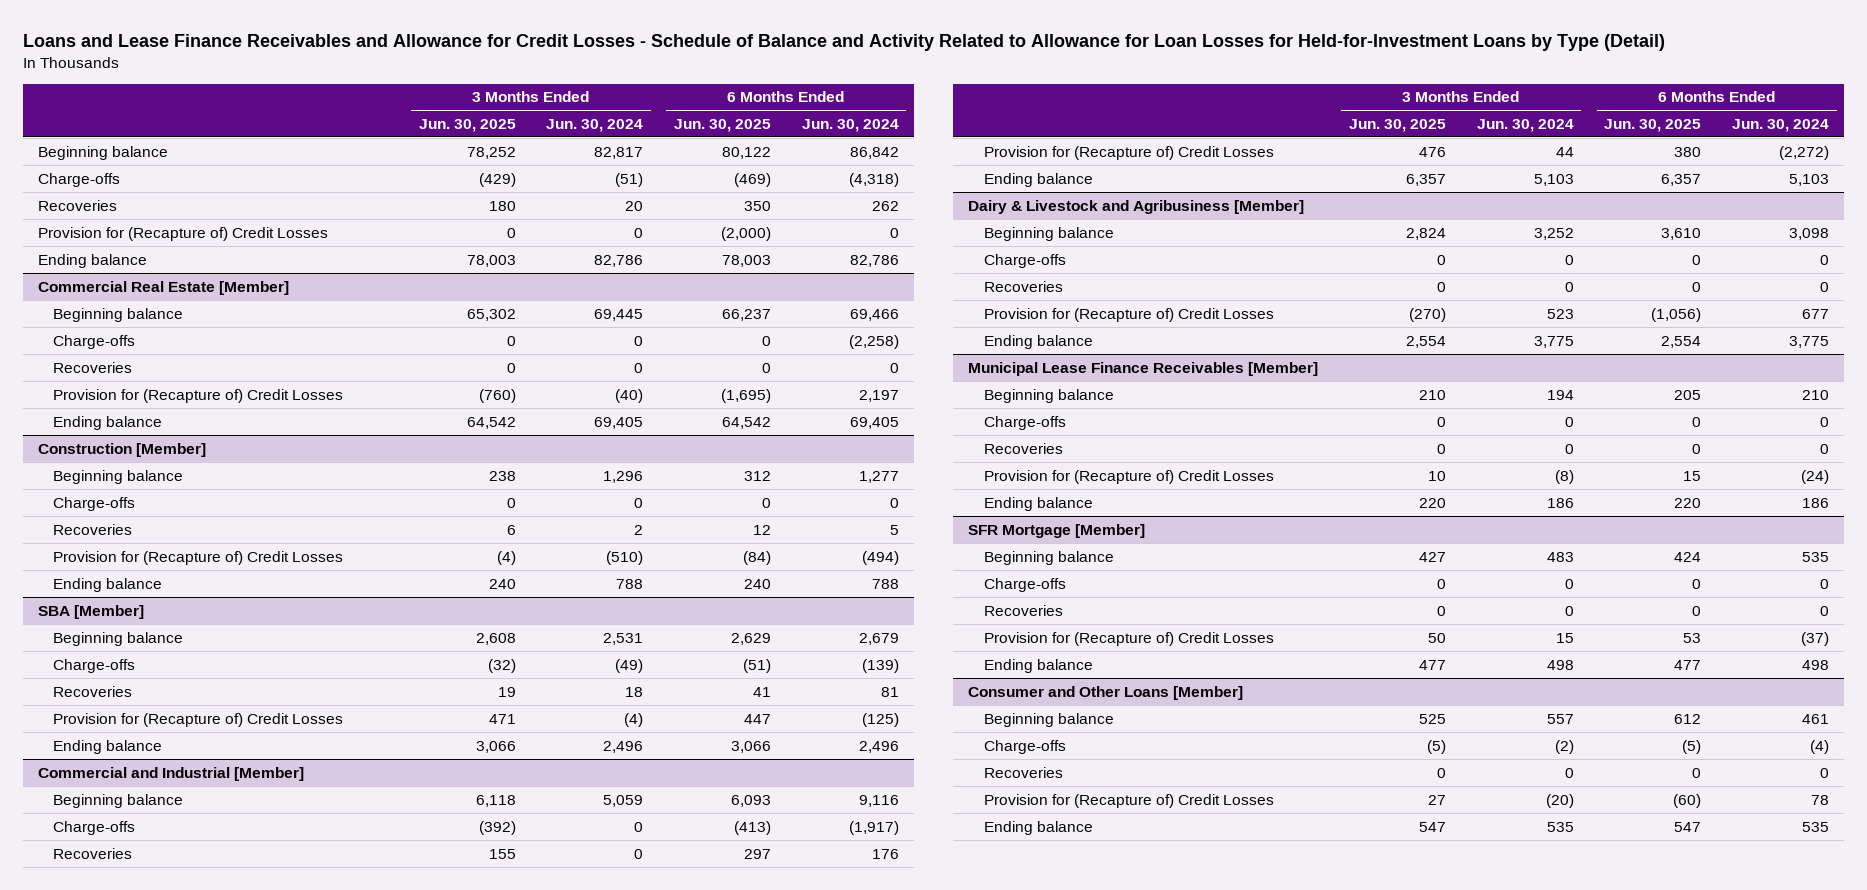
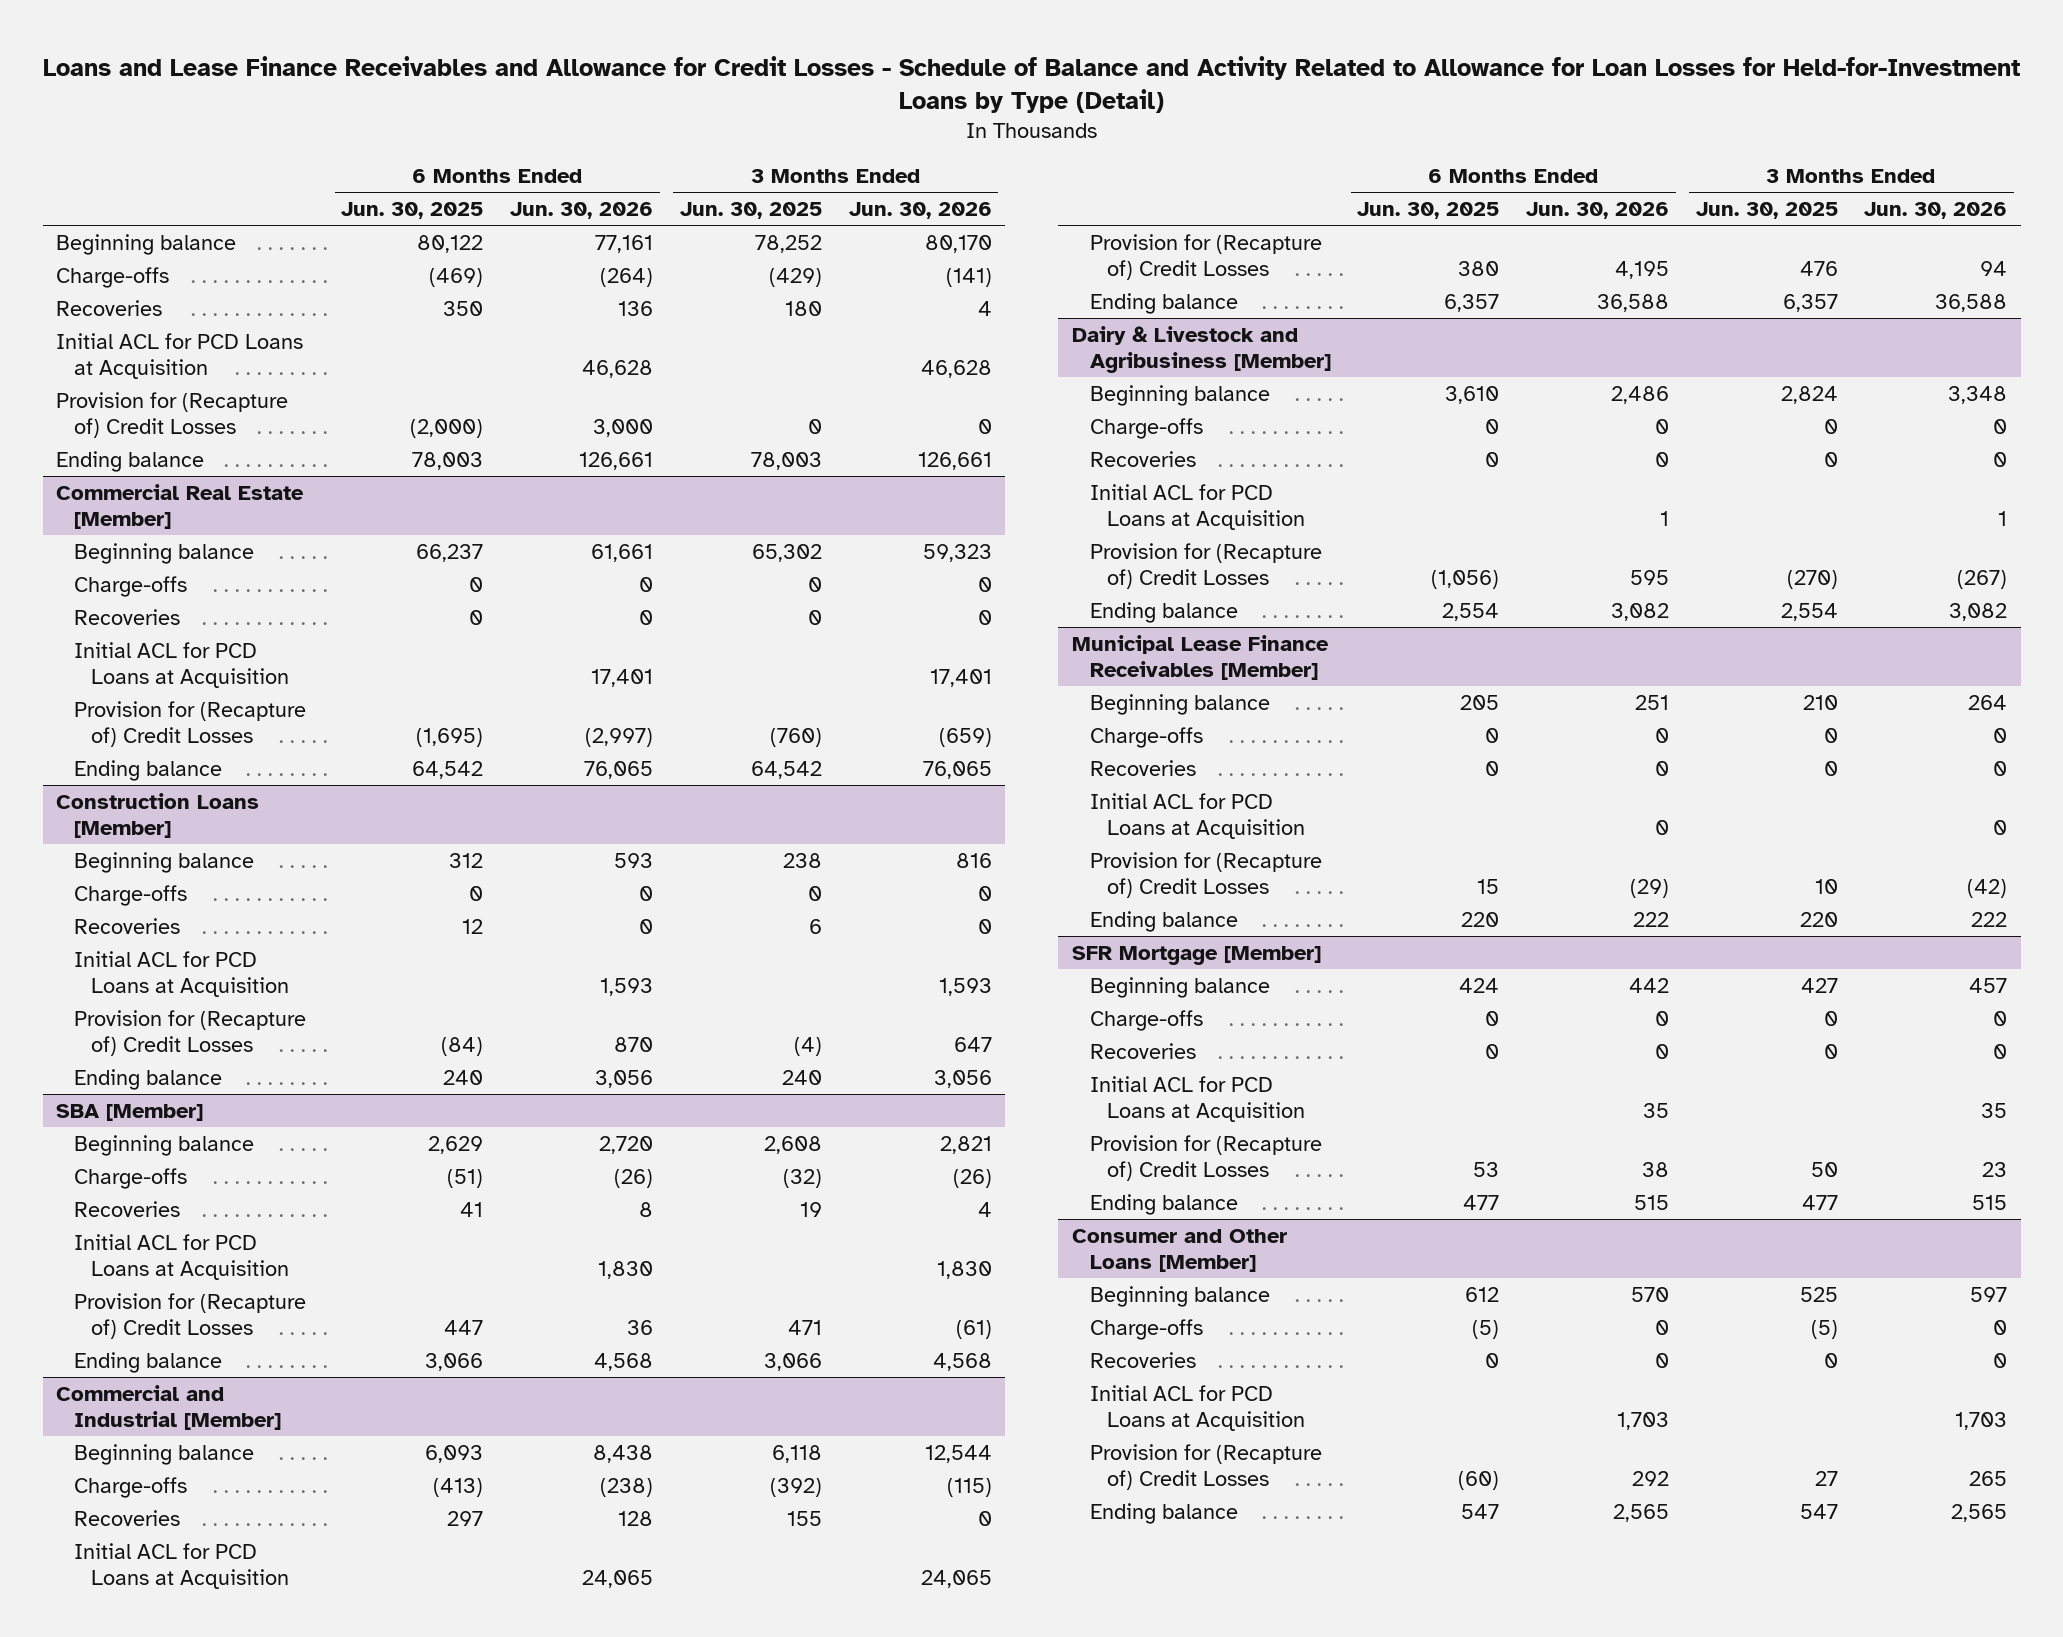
[546,118,644,132] Jun. 30, 2024 -> none
[801,118,899,132] Jun. 30, 2024 -> none
none -> [510,202,654,220] Jun. 30, 2026
none -> [848,202,992,220] Jun. 30, 2026
none -> [56,332,304,380] Initial ACL for PCD Loans at Acquisition
none -> [73,641,290,689] Initial ACL for PCD Loans at Acquisition
[37,442,206,457] Construction [Member] -> [56,792,260,839] Construction Loans [Member]
none -> [73,950,290,998] Initial ACL for PCD Loans at Acquisition
none -> [73,1233,290,1281] Initial ACL for PCD Loans at Acquisition
none -> [73,1542,290,1590] Initial ACL for PCD Loans at Acquisition
none -> [1089,483,1306,531] Initial ACL for PCD Loans at Acquisition
none -> [1089,792,1306,840] Initial ACL for PCD Loans at Acquisition
none -> [1089,1075,1306,1123] Initial ACL for PCD Loans at Acquisition
none -> [1089,1384,1306,1432] Initial ACL for PCD Loans at Acquisition

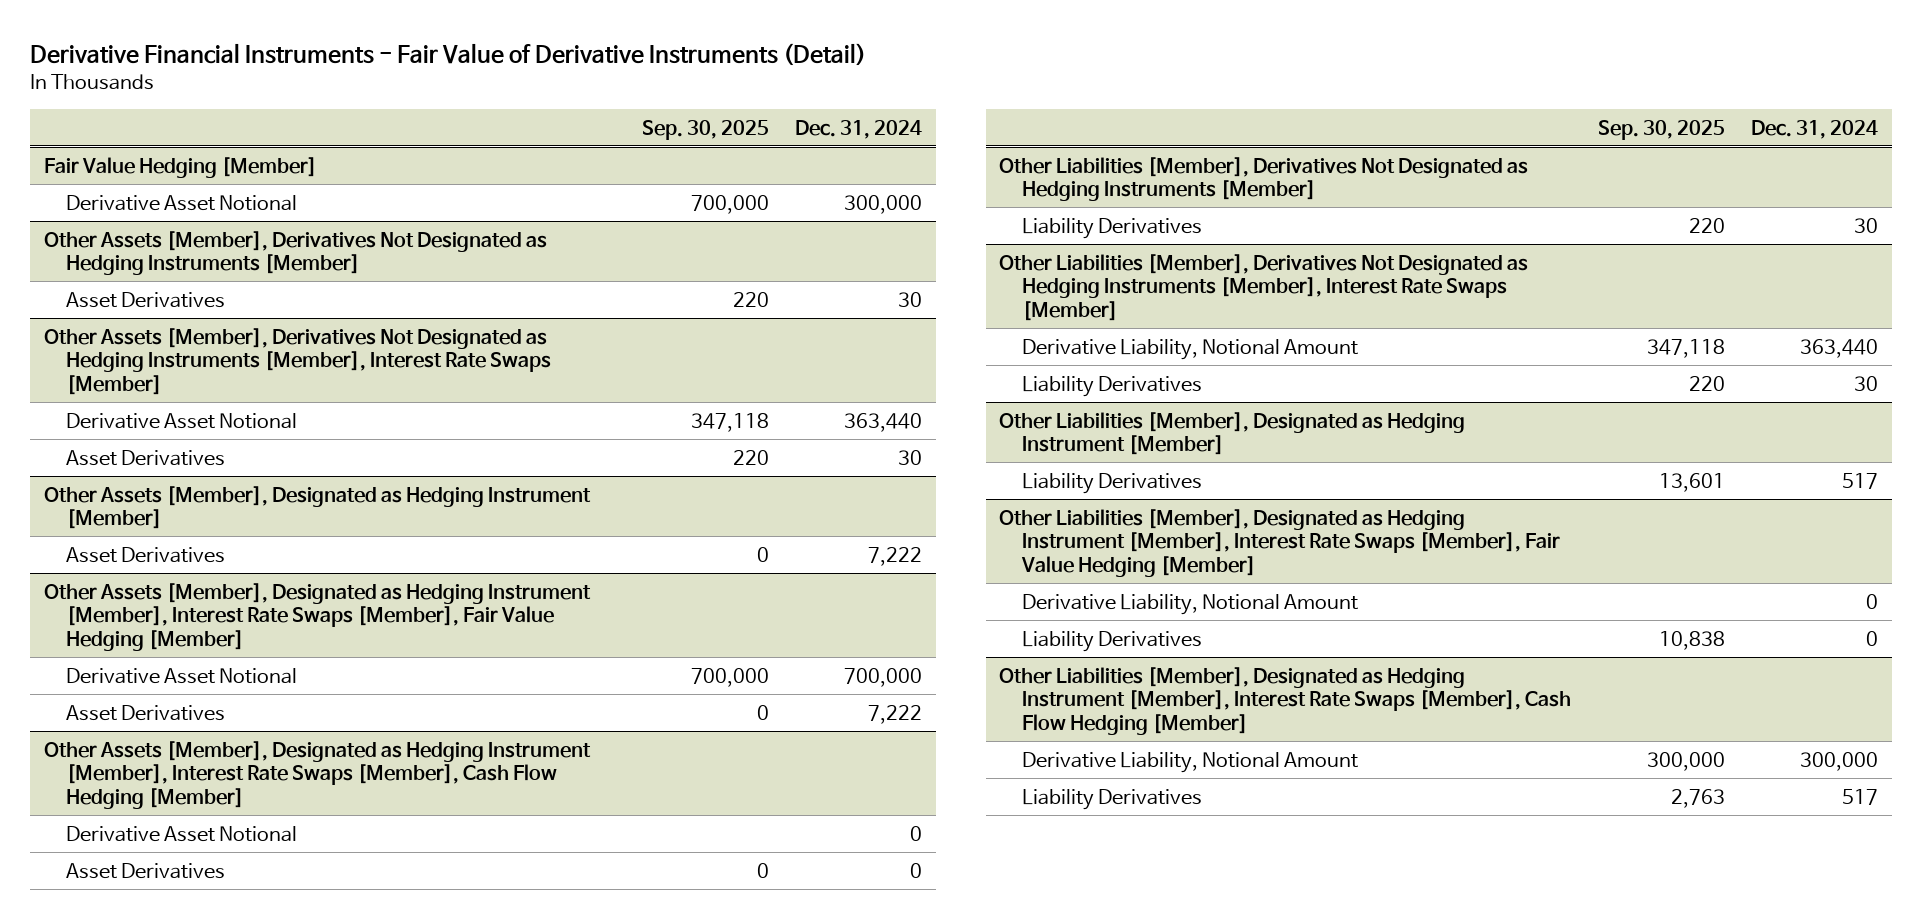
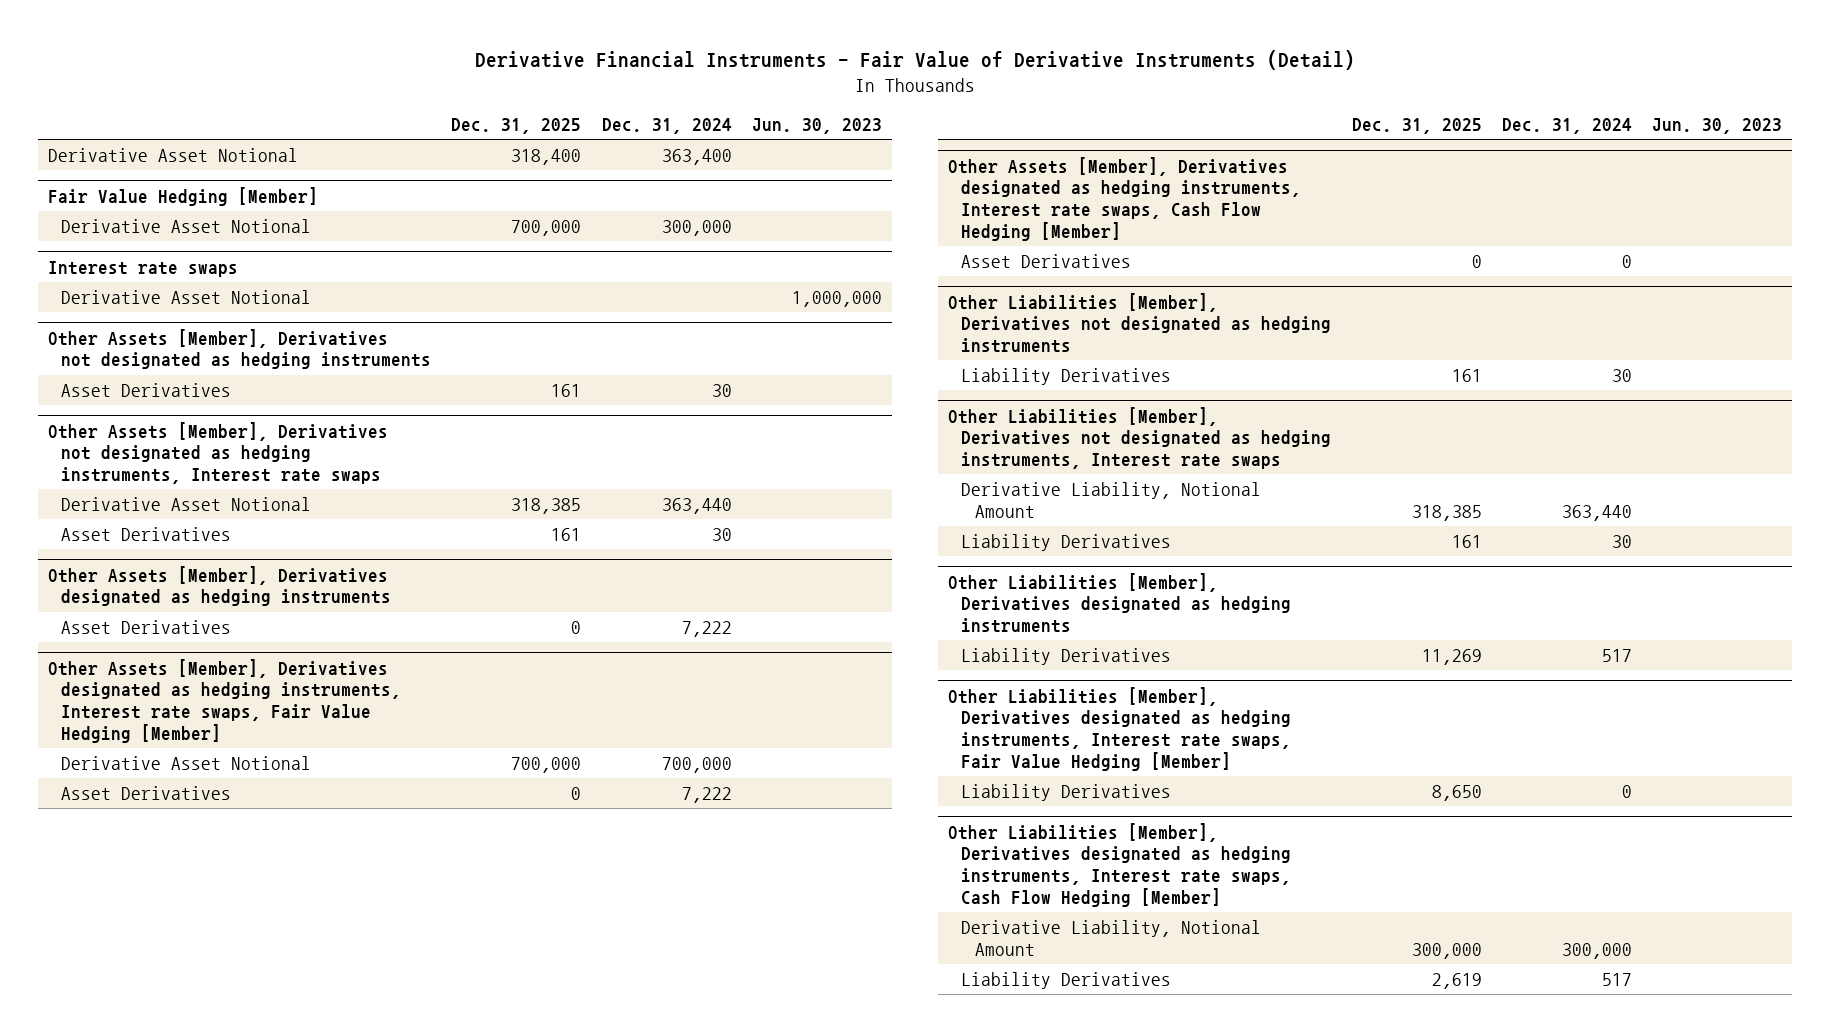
[641,119,769,140] Sep. 30, 2025 -> none
none -> [451,118,582,135] Dec. 31, 2025
none -> [751,118,882,135] Jun. 30, 2023
none -> [47,147,298,162] Derivative Asset Notional
none -> [47,260,238,277] Interest rate swaps
none -> [61,289,312,304] Derivative Asset Notional
[43,230,547,276] Other Assets [Member], Derivatives Not Designated as Hedging Instruments [Member] -> [47,328,432,370] Other Assets [Member], Derivatives not designated as hedging instruments
[43,327,552,396] Other Assets [Member], Derivatives Not Designated as Hedging Instruments [Member], Interest Rate Swaps [Member] -> [47,421,388,485] Other Assets [Member], Derivatives not designated as hedging instruments, Interest rate swaps
[43,485,591,530] Other Assets [Member], Designated as Hedging Instrument [Member] -> [47,565,392,607] Other Assets [Member], Derivatives designated as hedging instruments
[43,582,591,652] Other Assets [Member], Designated as Hedging Instrument [Member], Interest Rate Swaps [Member], Fair Value Hedging [Member] -> [47,658,402,743] Other Assets [Member], Derivatives designated as hedging instruments, Interest rate swaps, Fair Value Hedging [Member]
[66,825,298,842] Derivative Asset Notional -> none
[43,740,591,810] Other Assets [Member], Designated as Hedging Instrument [Member], Interest Rate Swaps [Member], Cash Flow Hedging [Member] -> [948,156,1302,241] Other Assets [Member], Derivatives designated as hedging instruments, Interest rate swaps, Cash Flow Hedging [Member]
[999,156,1529,202] Other Liabilities [Member], Derivatives Not Designated as Hedging Instruments [Member] -> [948,292,1332,354] Other Liabilities [Member], Derivatives not designated as hedging instruments
[999,253,1529,322] Other Liabilities [Member], Derivatives Not Designated as Hedging Instruments [Member], Interest Rate Swaps [Member] -> [948,406,1332,470] Other Liabilities [Member], Derivatives not designated as hedging instruments, Interest rate swaps
[999,411,1466,456] Other Liabilities [Member], Designated as Hedging Instrument [Member] -> [948,572,1292,634] Other Liabilities [Member], Derivatives designated as hedging instruments
[1022,593,1359,615] Derivative Liability, Notional Amount -> none
[999,508,1561,578] Other Liabilities [Member], Designated as Hedging Instrument [Member], Interest Rate Swaps [Member], Fair Value Hedging [Member] -> [948,686,1292,771] Other Liabilities [Member], Derivatives designated as hedging instruments, Interest rate swaps, Fair Value Hedging [Member]
[999,666,1572,736] Other Liabilities [Member], Designated as Hedging Instrument [Member], Interest Rate Swaps [Member], Cash Flow Hedging [Member] -> [948,822,1292,907] Other Liabilities [Member], Derivatives designated as hedging instruments, Interest rate swaps, Cash Flow Hedging [Member]

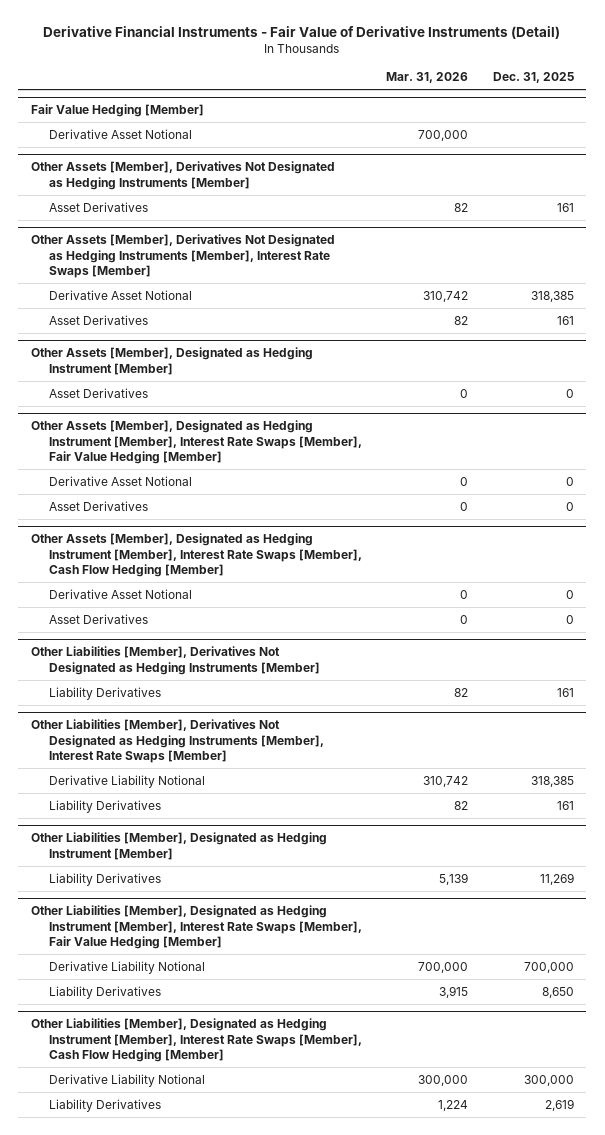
[601,118,732,135] Dec. 31, 2024 -> none
[751,118,882,135] Jun. 30, 2023 -> none
none -> [386,72,469,84] Mar. 31, 2026
[47,147,298,162] Derivative Asset Notional -> none
[61,218,312,233] Derivative Asset Notional -> none
[47,260,238,277] Interest rate swaps -> none
[47,328,432,370] Other Assets [Member], Derivatives not designated as hedging instruments -> [30,161,335,190] Other Assets [Member], Derivatives Not Designated as Hedging Instruments [Member]
[47,421,388,485] Other Assets [Member], Derivatives not designated as hedging instruments, Interest rate swaps -> [30,234,335,278] Other Assets [Member], Derivatives Not Designated as Hedging Instruments [Member], Interest Rate Swaps [Member]
[47,565,392,607] Other Assets [Member], Derivatives designated as hedging instruments -> [30,347,313,375] Other Assets [Member], Designated as Hedging Instrument [Member]
[47,658,402,743] Other Assets [Member], Derivatives designated as hedging instruments, Interest rate swaps, Fair Value Hedging [Member] -> [30,420,362,464] Other Assets [Member], Designated as Hedging Instrument [Member], Interest Rate Swaps [Member], Fair Value Hedging [Member]
[511,756,582,773] 700,000 -> [566,476,575,486] 0
[948,156,1302,241] Other Assets [Member], Derivatives designated as hedging instruments, Interest rate swaps, Cash Flow Hedging [Member] -> [30,533,362,577] Other Assets [Member], Designated as Hedging Instrument [Member], Interest Rate Swaps [Member], Cash Flow Hedging [Member]
none -> [48,588,192,599] Derivative Asset Notional
[948,292,1332,354] Other Liabilities [Member], Derivatives not designated as hedging instruments -> [30,646,320,675] Other Liabilities [Member], Derivatives Not Designated as Hedging Instruments [Member]
[948,406,1332,470] Other Liabilities [Member], Derivatives not designated as hedging instruments, Interest rate swaps -> [30,719,324,763] Other Liabilities [Member], Derivatives Not Designated as Hedging Instruments [Member], Interest Rate Swaps [Member]
[961,481,1262,518] Derivative Liability, Notional Amount -> [48,774,205,788] Derivative Liability Notional
[948,572,1292,634] Other Liabilities [Member], Derivatives designated as hedging instruments -> [30,832,327,860] Other Liabilities [Member], Designated as Hedging Instrument [Member]
[948,686,1292,771] Other Liabilities [Member], Derivatives designated as hedging instruments, Interest rate swaps, Fair Value Hedging [Member] -> [30,905,362,949] Other Liabilities [Member], Designated as Hedging Instrument [Member], Interest Rate Swaps [Member], Fair Value Hedging [Member]
none -> [48,960,205,974] Derivative Liability Notional
[948,822,1292,907] Other Liabilities [Member], Derivatives designated as hedging instruments, Interest rate swaps, Cash Flow Hedging [Member] -> [30,1018,362,1062] Other Liabilities [Member], Designated as Hedging Instrument [Member], Interest Rate Swaps [Member], Cash Flow Hedging [Member]
[961,919,1262,956] Derivative Liability, Notional Amount -> [48,1073,205,1087] Derivative Liability Notional

